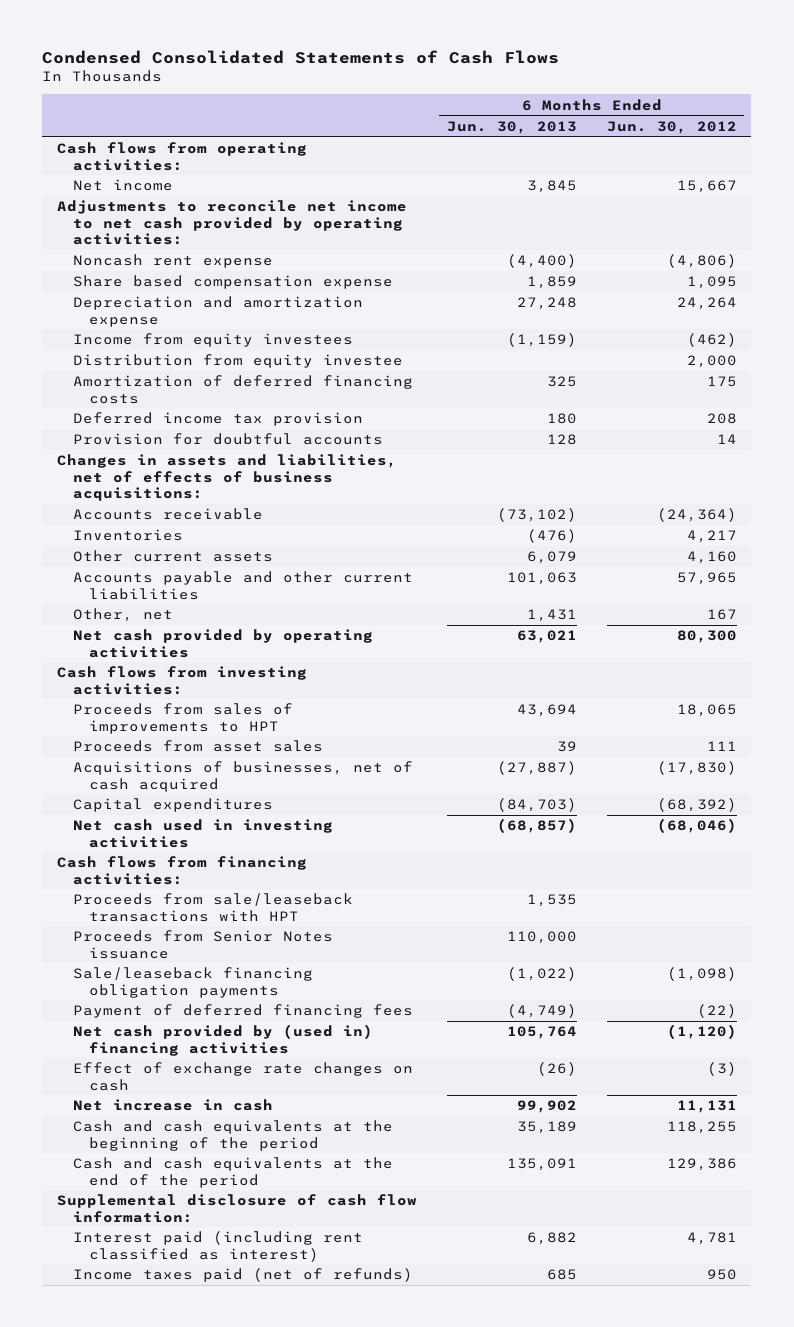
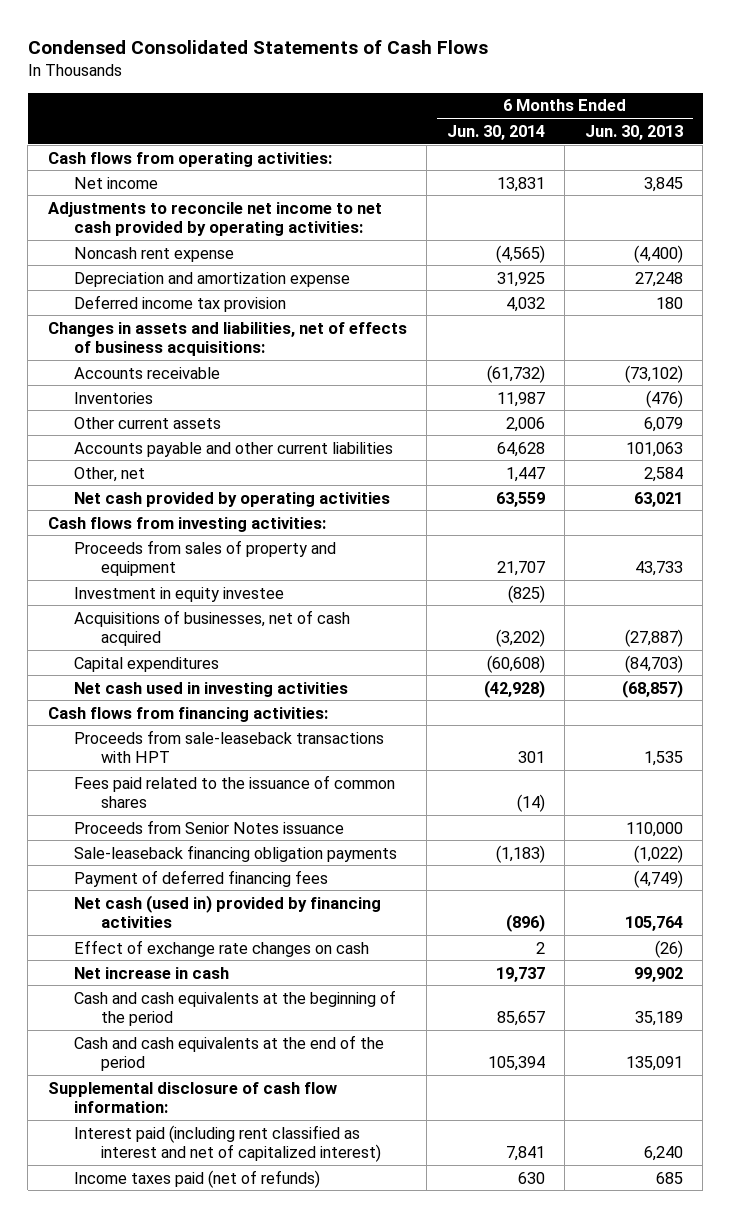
[606,120,737,134] Jun. 30, 2012 -> none
none -> [446,124,545,140] Jun. 30, 2014
[73,275,394,290] Share based compensation expense -> none
[73,333,354,348] Income from equity investees -> none
[73,354,404,369] Distribution from equity investee -> none
[73,375,414,404] Amortization of deferred financing costs -> none
[73,433,384,446] Provision for doubtful accounts -> none
[526,609,577,623] 1,431 -> [643,466,683,482] 2,584
[73,703,294,734] Proceeds from sales of improvements to HPT -> none
[73,740,324,753] Proceeds from asset sales -> none
none -> [74,539,337,577] Proceeds from sales of property and equipment
none -> [74,586,285,602] Investment in equity investee
[73,893,354,922] Proceeds from sale/leaseback transactions with HPT -> [74,729,385,764] Proceeds from sale-leaseback transactions with HPT
none -> [74,774,396,809] Fees paid related to the issuance of common shares
[73,967,314,998] Sale/leaseback financing obligation payments -> [74,844,398,862] Sale-leaseback financing obligation payments
[73,1024,374,1056] Net cash provided by (used in) financing activities -> [74,894,382,929] Net cash (used in) provided by financing activities
[73,1231,364,1262] Interest paid (including rent classified as interest) -> [74,1124,381,1163] Interest paid (including rent classified as interest and net of capitalized interest)
[526,1232,577,1246] 6,882 -> [643,1146,683,1162] 6,240

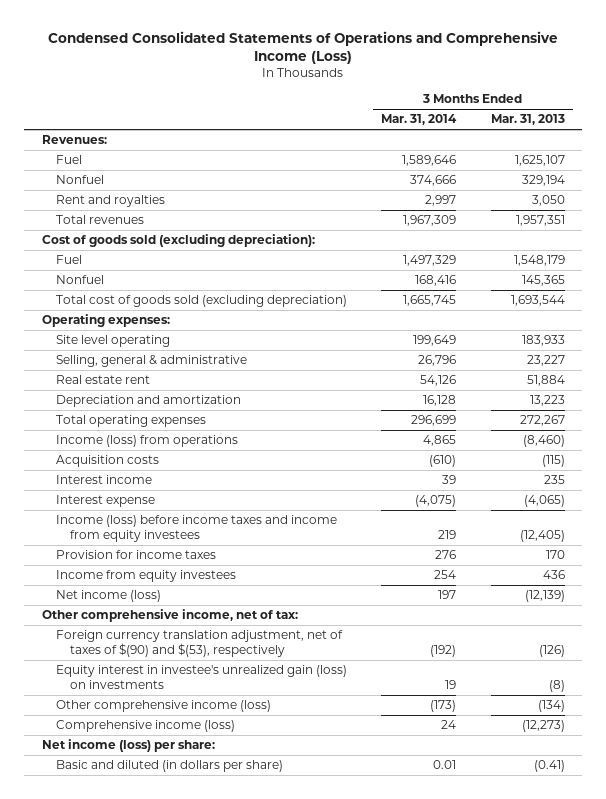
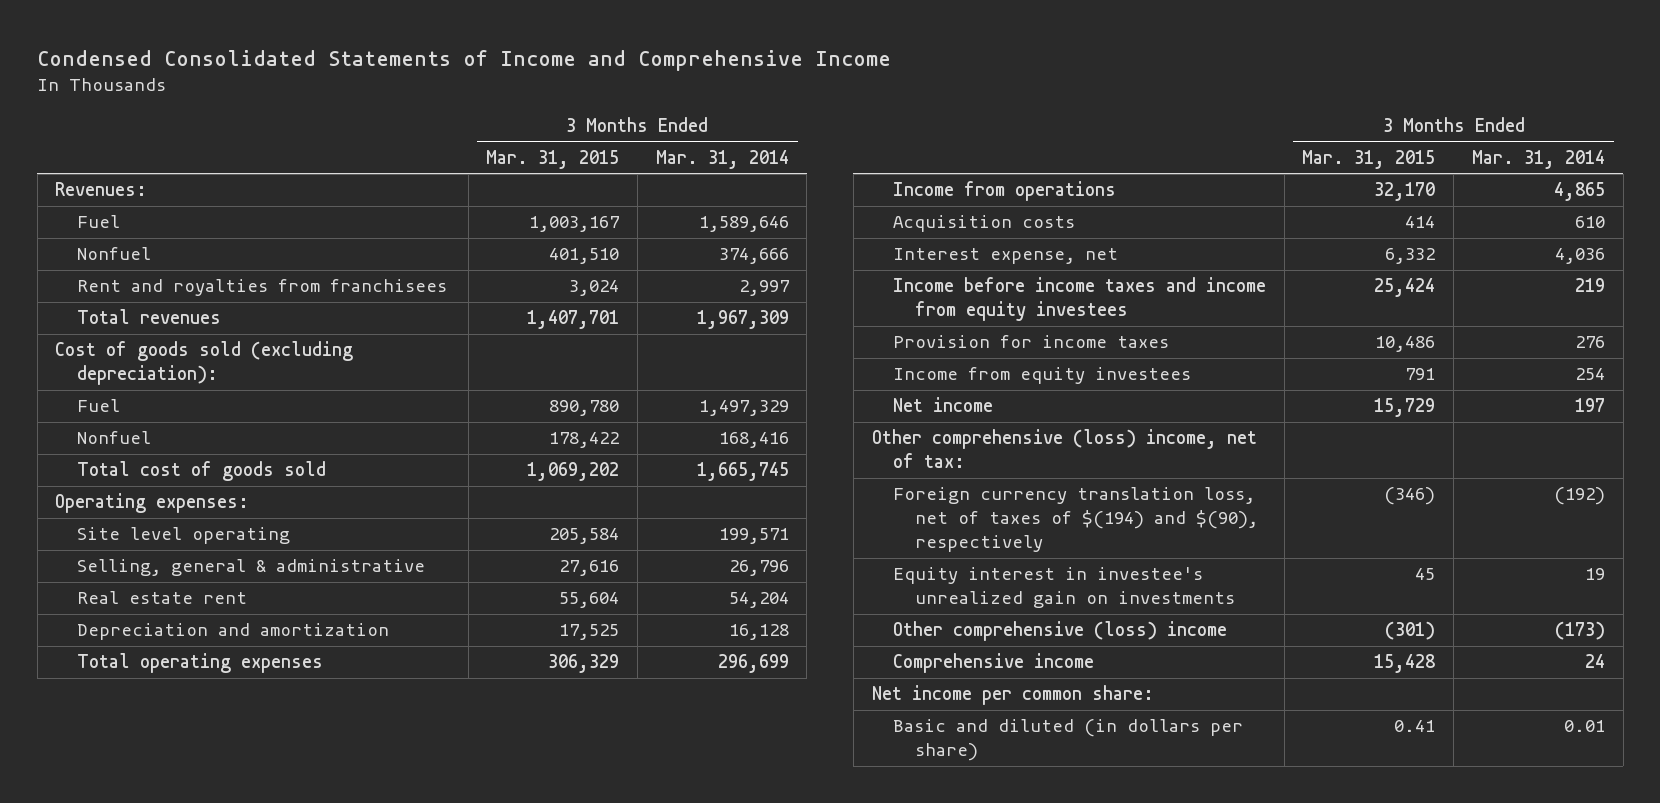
[48,30,559,65] Condensed Consolidated Statements of Operations and Comprehensive Income (Loss) -> [37,49,892,71] Condensed Consolidated Statements of Income and Comprehensive Income
[490,114,565,126] Mar. 31, 2013 -> none
none -> [486,149,620,169] Mar. 31, 2015
[55,195,165,208] Rent and royalties -> [76,279,447,297] Rent and royalties from franchisees
[55,295,347,308] Total cost of goods sold (excluding depreciation) -> [76,461,326,482] Total cost of goods sold
[413,335,457,347] 199,649 -> [718,528,789,545] 199,571
[420,375,457,387] 54,126 -> [728,592,789,609] 54,204
[55,475,152,485] Interest income -> none
[55,435,238,448] Income (loss) from operations -> [893,181,1117,202] Income from operations
[429,455,457,468] (610) -> [1574,216,1605,229] 610
[55,495,155,508] Interest expense -> [893,248,1119,265] Interest expense, net
[415,495,457,508] (4,075) -> [1554,248,1605,265] 4,036
[55,515,337,543] Income (loss) before income taxes and income from equity investees -> [893,277,1267,322] Income before income taxes and income from equity investees
[55,590,161,603] Net income (loss) -> [893,397,994,413] Net income
[41,609,298,623] Other comprehensive income, net of tax: -> [871,429,1257,469] Other comprehensive (loss) income, net of tax:
[55,630,343,658] Foreign currency translation adjustment, net of taxes of $(90) and $(53), respectively -> [893,487,1258,553] Foreign currency translation loss, net of taxes of $(194) and $(90), respectively
[55,665,347,690] Equity interest in investee's unrealized gain (loss) on investments -> [893,567,1235,609] Equity interest in investee's unrealized gain on investments
[55,700,271,713] Other comprehensive income (loss) -> [893,621,1228,642] Other comprehensive (loss) income
[55,720,235,733] Comprehensive income (loss) -> [893,653,1095,674] Comprehensive income
[41,739,215,753] Net income (loss) per share: -> [871,685,1154,706] Net income per common share:

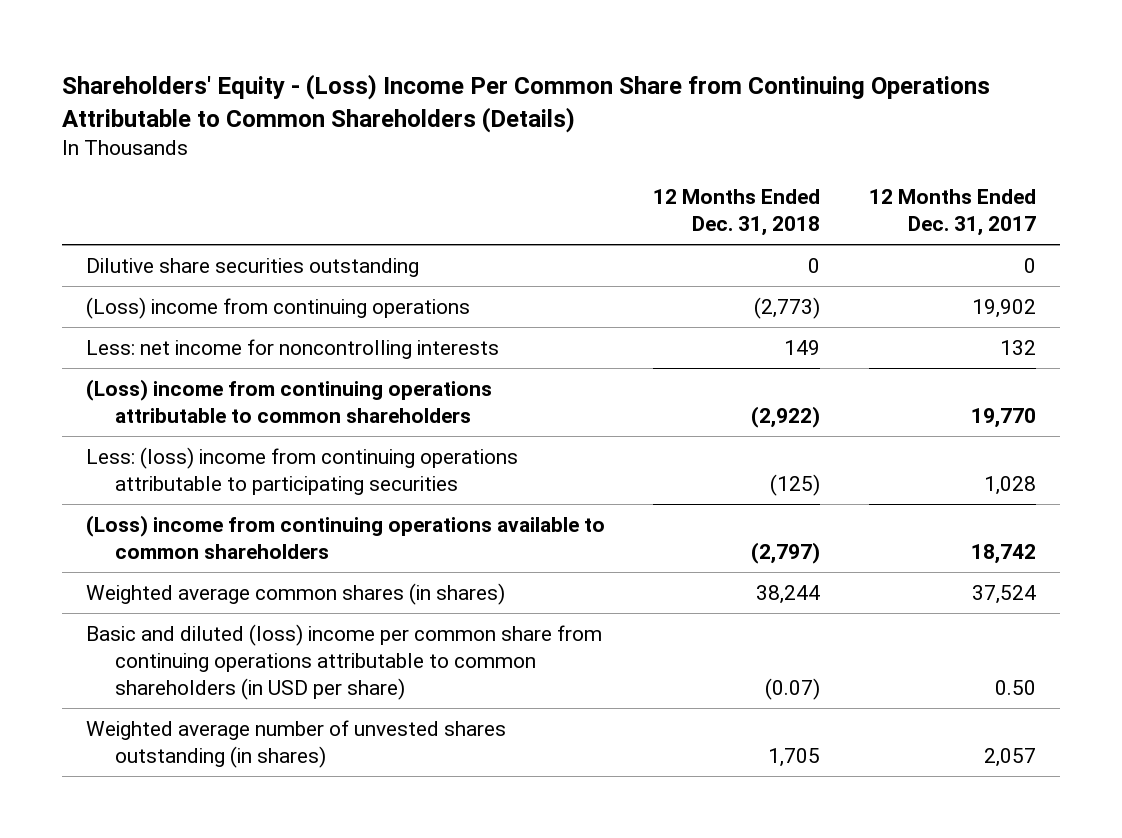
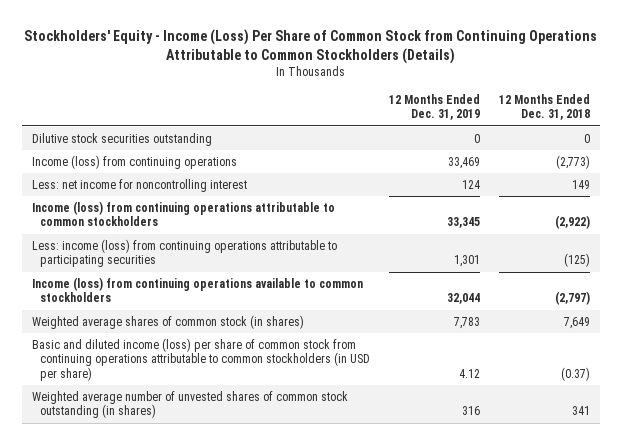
[61,74,990,134] Shareholders' Equity - (Loss) Income Per Common Share from Continuing Operations Attributable to Common Shareholders (Details) -> [23,29,597,64] Stockholders' Equity - Income (Loss) Per Share of Common Stock from Continuing Operations Attributable to Common Stockholders (Details)
[868,189,1036,237] 12 Months Ended Dec. 31, 2017 -> none
none -> [389,93,481,121] 12 Months Ended Dec. 31, 2019
[85,258,419,278] Dilutive share securities outstanding -> [31,132,212,146] Dilutive stock securities outstanding
[85,297,470,320] (Loss) income from continuing operations -> [31,154,237,169] Income (loss) from continuing operations
[85,339,499,360] Less: net income for noncontrolling interests -> [31,178,247,192] Less: net income for noncontrolling interest
[85,379,492,423] (Loss) income from continuing operations attributable to common shareholders -> [31,200,335,227] Income (loss) from continuing operations attributable to common stockholders
[85,447,518,495] Less: (loss) income from continuing operations attributable to participating securities -> [31,238,337,268] Less: income (loss) from continuing operations attributable to participating securities
[85,515,605,559] (Loss) income from continuing operations available to common shareholders -> [31,276,363,303] Income (loss) from continuing operations available to common stockholders
[85,583,505,606] Weighted average common shares (in shares) -> [31,314,304,329] Weighted average shares of common stock (in shares)
[756,585,821,605] 38,244 -> [564,316,591,329] 7,649
[85,624,602,700] Basic and diluted (loss) income per common share from continuing operations attributable to common shareholders (in USD per share) -> [31,337,371,381] Basic and diluted income (loss) per share of common stock from continuing operations attributable to common stockholders (in USD per share)
[765,677,821,700] (0.07) -> [561,366,591,381] (0.37)
[85,720,506,768] Weighted average number of unvested shares outstanding (in shares) -> [31,390,348,419] Weighted average number of unvested shares of common stock outstanding (in shares)
[768,747,821,767] 1,705 -> [572,406,591,416] 341

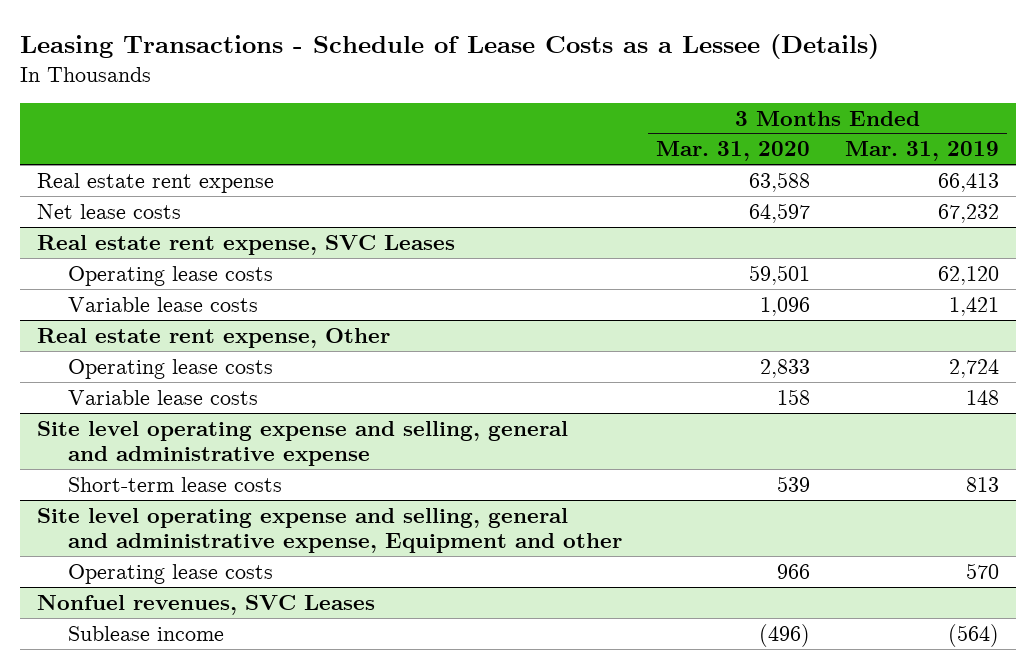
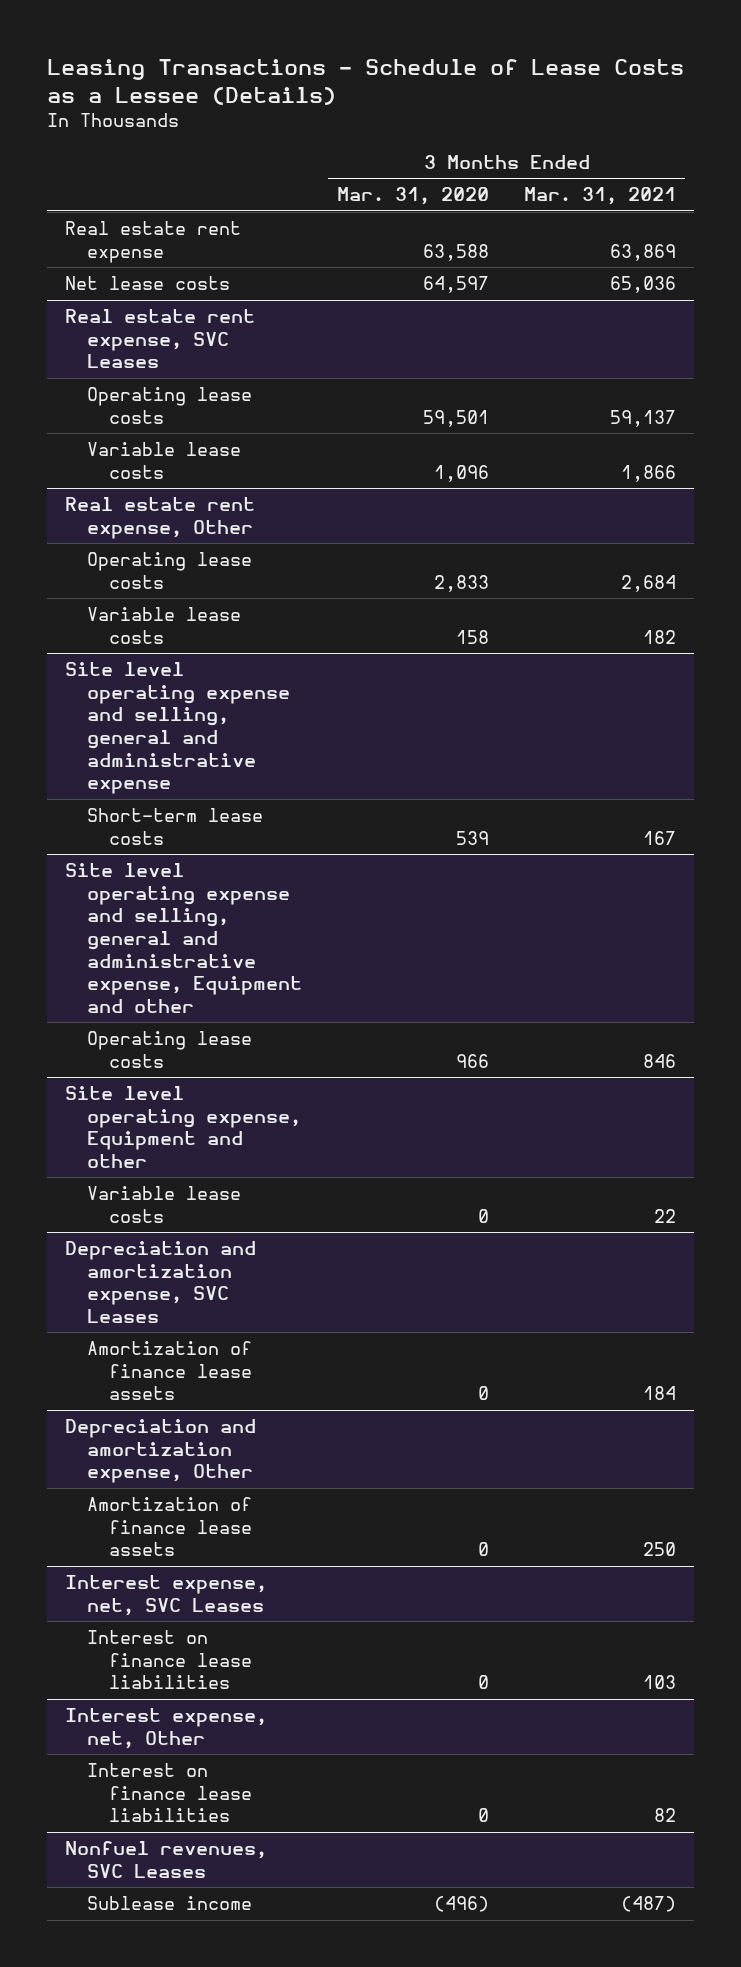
[844,141,999,162] Mar. 31, 2019 -> none
none -> [524,187,677,206] Mar. 31, 2021
none -> [64,1086,301,1169] Site level operating expense, Equipment and other
none -> [86,1186,241,1223] Variable lease costs
none -> [64,1241,256,1324] Depreciation and amortization expense, SVC Leases
none -> [86,1341,252,1401] Amortization of finance lease assets
none -> [64,1419,256,1484] Depreciation and amortization expense, Other
none -> [86,1497,252,1557] Amortization of finance lease assets
none -> [64,1575,267,1616] Interest expense, net, SVC Leases
none -> [86,1630,252,1690] Interest on finance lease liabilities
none -> [64,1708,267,1749] Interest expense, net, Other
none -> [86,1763,252,1823] Interest on finance lease liabilities

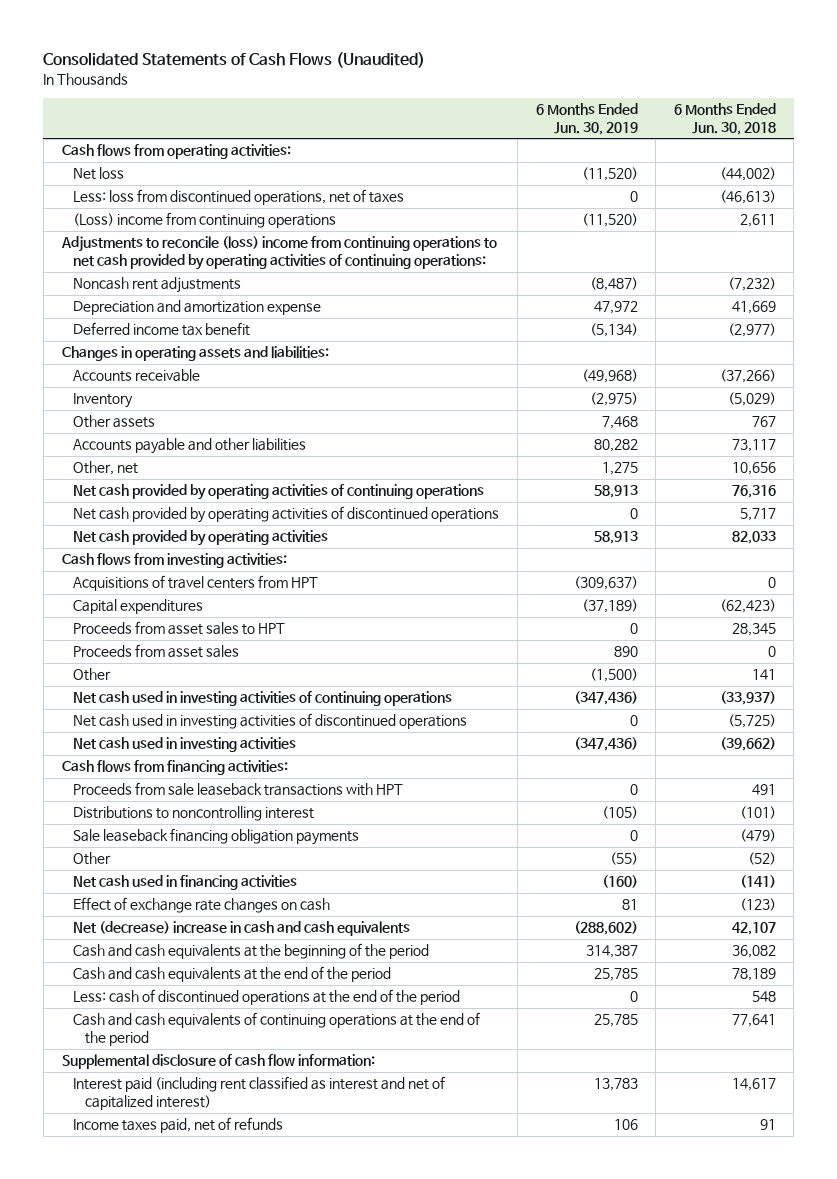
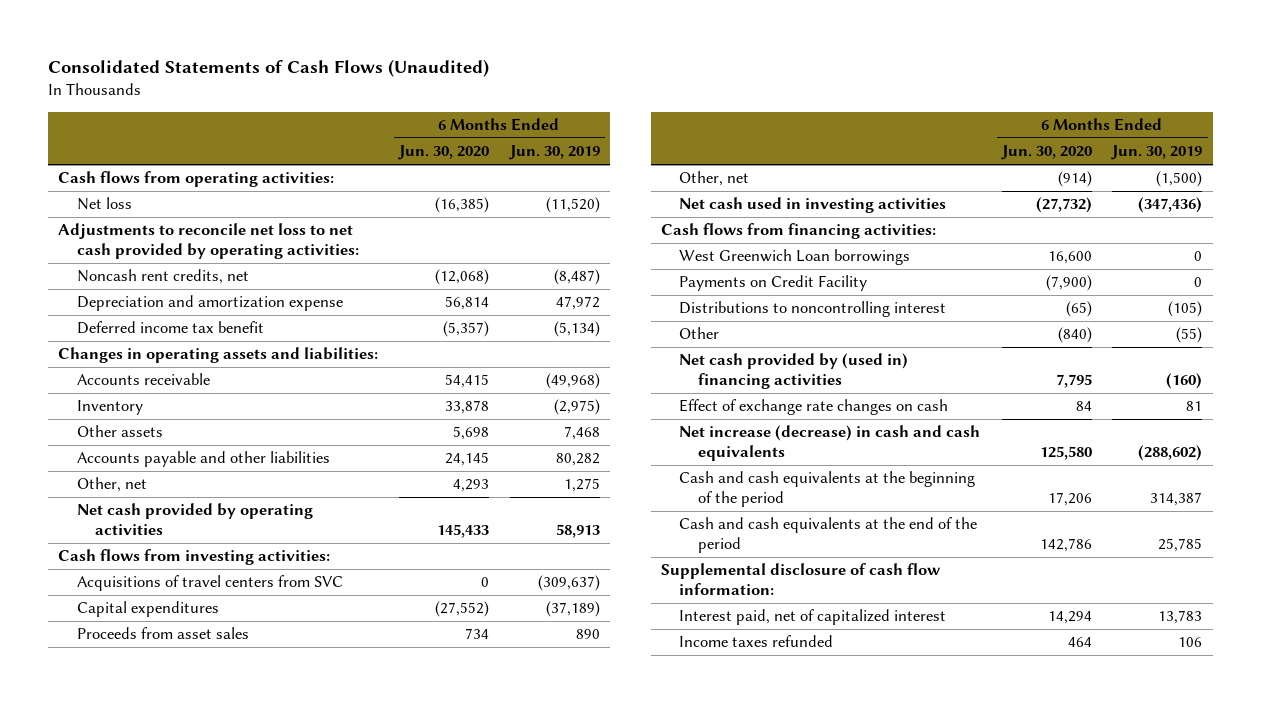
[673,102,776,135] 6 Months Ended Jun. 30, 2018 -> none
none -> [397,145,489,161] Jun. 30, 2020
[73,189,405,206] Less: loss from discontinued operations, net of taxes -> none
[73,212,337,229] (Loss) income from continuing operations -> none
[60,236,497,271] Adjustments to reconcile (loss) income from continuing operations to net cash provided by operating activities of continuing operations: -> [58,223,359,260] Adjustments to reconcile net loss to net cash provided by operating activities:
[73,277,242,294] Noncash rent adjustments -> [76,269,249,285] Noncash rent credits, net
[73,484,485,501] Net cash provided by operating activities of continuing operations -> none
[73,506,500,524] Net cash provided by operating activities of discontinued operations -> none
[73,575,319,592] Acquisitions of travel centers from HPT -> [76,575,343,592] Acquisitions of travel centers from SVC
[73,621,286,636] Proceeds from asset sales to HPT -> none
[73,691,453,707] Net cash used in investing activities of continuing operations -> none
[73,713,468,730] Net cash used in investing activities of discontinued operations -> none
[73,668,112,682] Other -> [679,171,750,187] Other, net
[73,782,404,797] Proceeds from sale leaseback transactions with HPT -> none
none -> [679,249,911,266] West Greenwich Loan borrowings
none -> [679,275,868,292] Payments on Credit Facility
[73,828,360,846] Sale leaseback financing obligation payments -> none
[73,875,298,891] Net cash used in financing activities -> [679,353,909,390] Net cash provided by (used in) financing activities
[73,921,411,937] Net (decrease) increase in cash and cash equivalents -> [679,425,981,462] Net increase (decrease) in cash and cash equivalents
[73,989,461,1006] Less: cash of discontinued operations at the end of the period -> none
[73,1012,481,1047] Cash and cash equivalents of continuing operations at the end of the period -> none
[73,1076,446,1111] Interest paid (including rent classified as interest and net of capitalized interest) -> [679,609,947,626] Interest paid, net of capitalized interest
[73,1117,284,1134] Income taxes paid, net of refunds -> [679,635,834,648] Income taxes refunded

